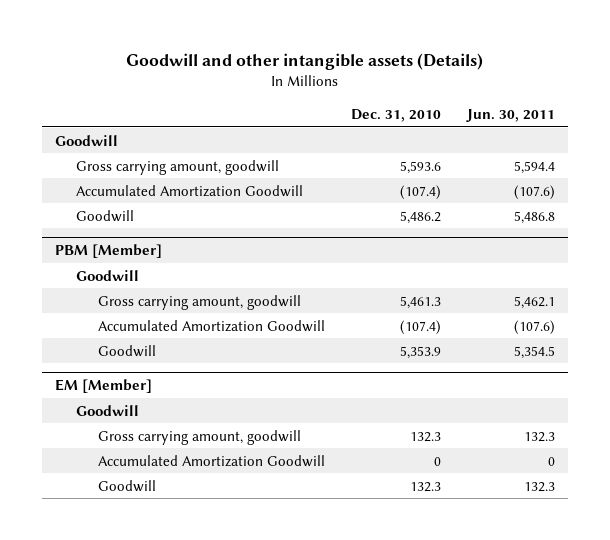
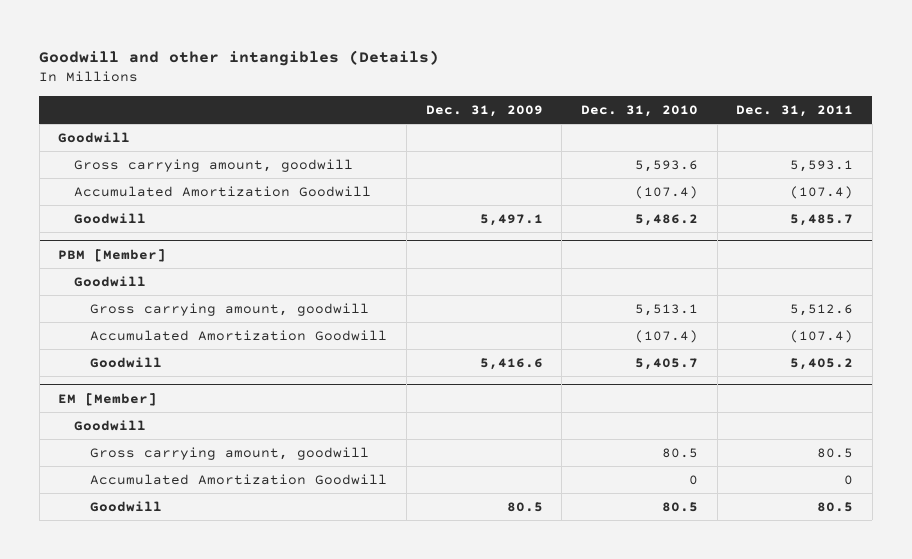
[125,52,483,70] Goodwill and other intangible assets (Details) -> [39,49,440,66] Goodwill and other intangibles (Details)
[465,108,555,122] Jun. 30, 2011 -> none
none -> [425,104,543,117] Dec. 31, 2009
none -> [736,104,854,117] Dec. 31, 2011
[399,295,441,309] 5,461.3 -> [634,304,698,317] 5,513.1
[399,345,441,359] 5,353.9 -> [634,358,698,371] 5,405.7
[409,431,441,442] 132.3 -> [661,448,698,459] 80.5
[409,481,441,492] 132.3 -> [661,502,698,513] 80.5

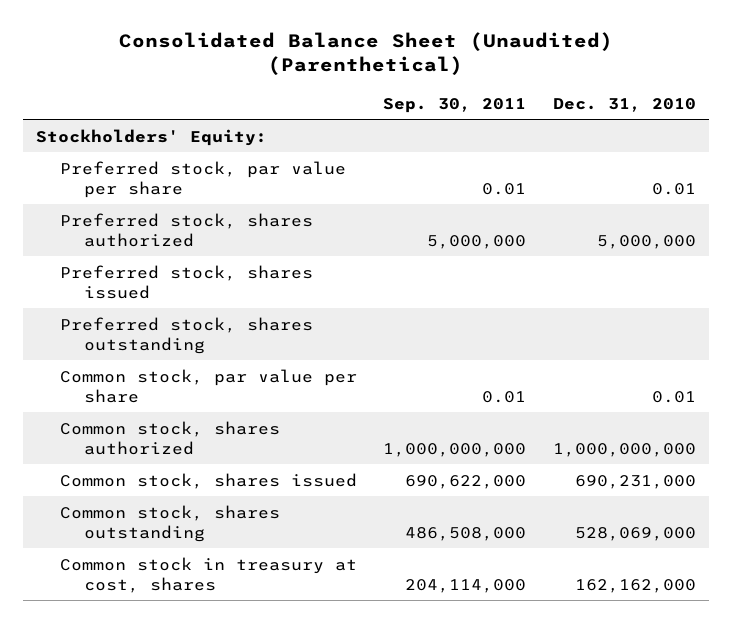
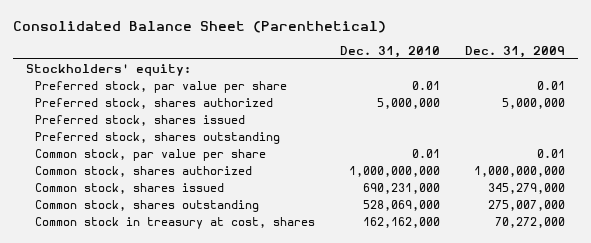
[118,31,613,76] Consolidated Balance Sheet (Unaudited) (Parenthetical) -> [13,21,387,34] Consolidated Balance Sheet (Parenthetical)
[383,97,527,113] Sep. 30, 2011 -> none
none -> [465,45,566,58] Dec. 31, 2009
[35,128,267,146] Stockholders' Equity: -> [26,63,192,76] Stockholders' equity:

